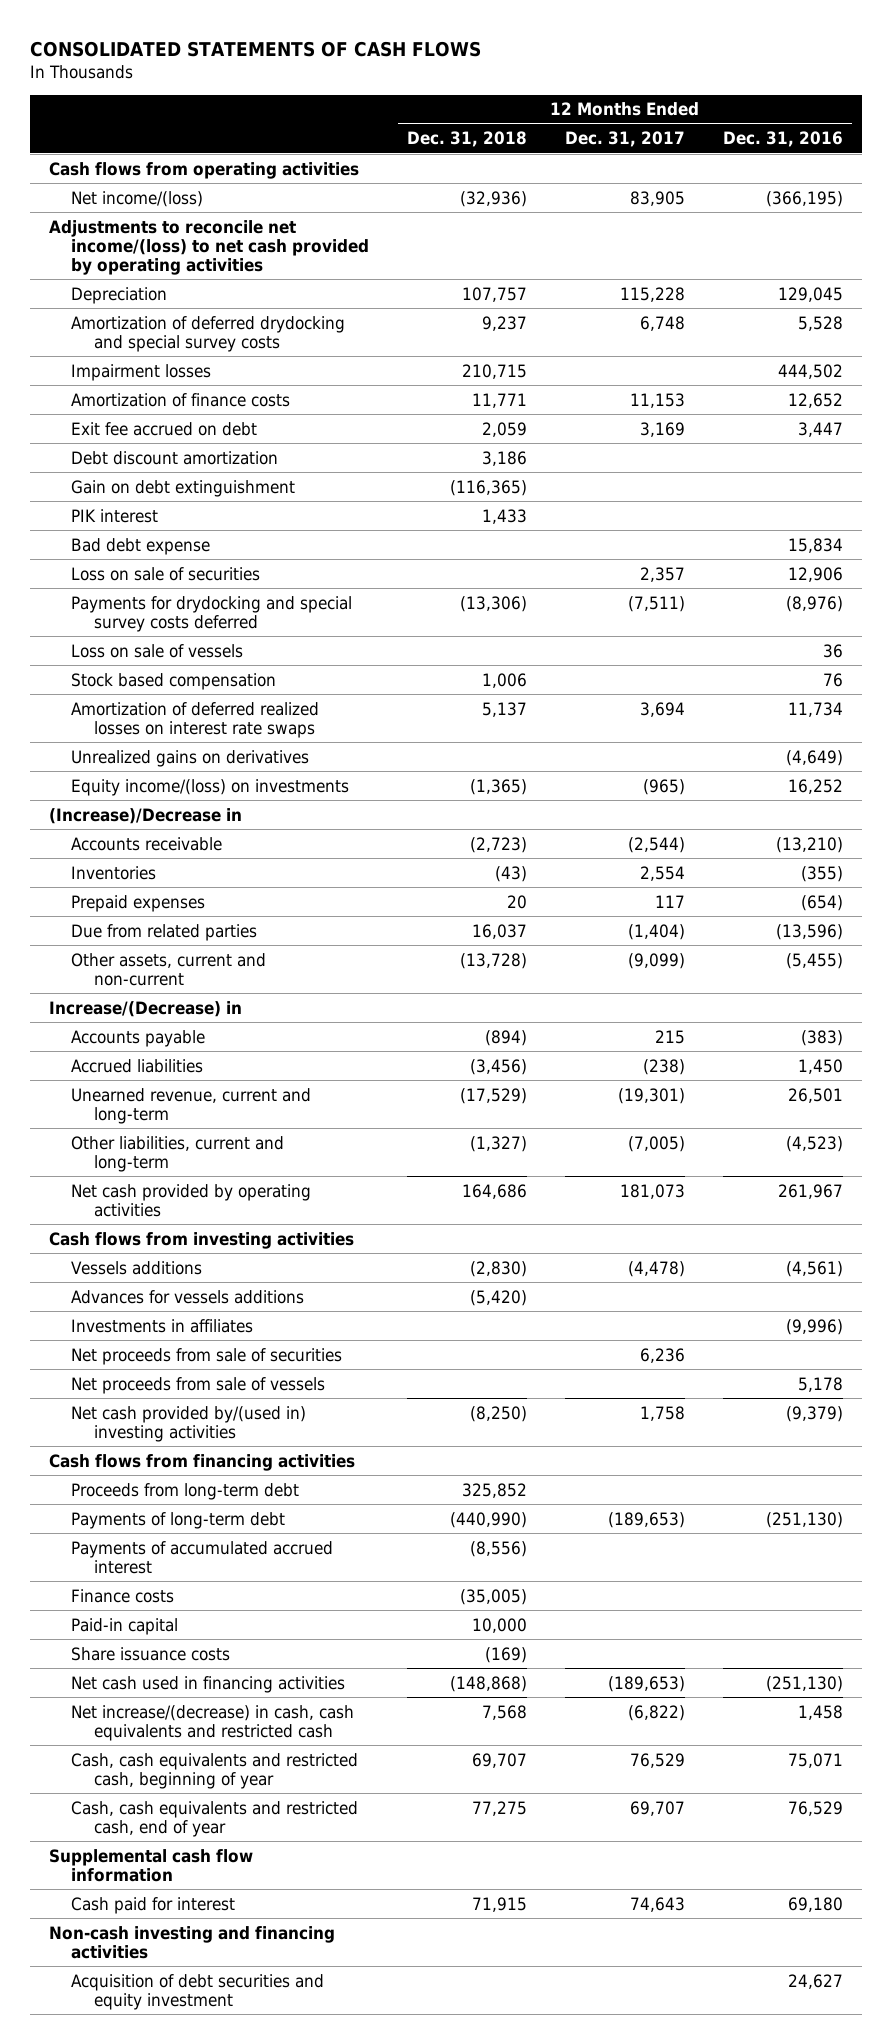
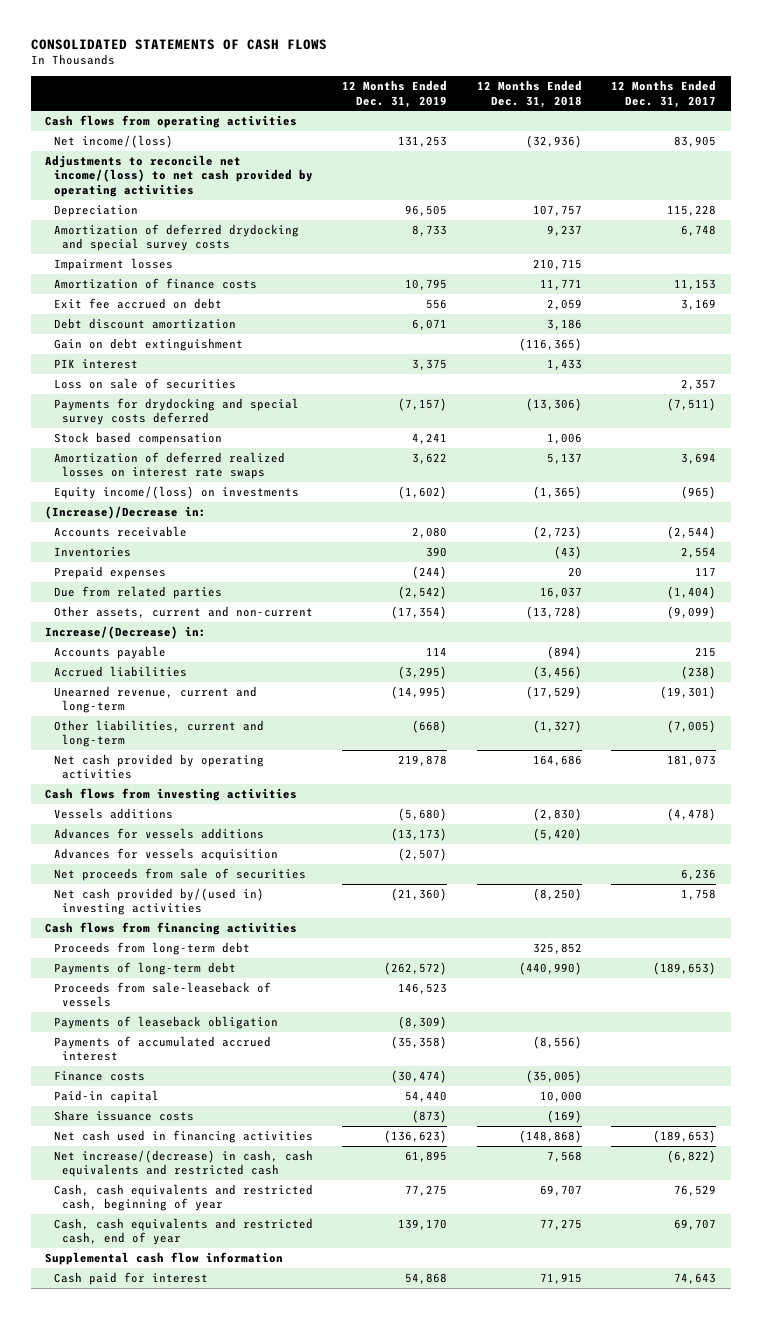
[722,131,843,148] Dec. 31, 2016 -> none
none -> [342,80,448,108] 12 Months Ended Dec. 31, 2019
[71,537,211,555] Bad debt expense -> none
[71,643,244,658] Loss on sale of vessels -> none
[71,749,310,767] Unrealized gains on derivatives -> none
[48,807,242,824] (Increase)/Decrease in -> [45,506,207,520] (Increase)/Decrease in:
[48,1000,242,1017] Increase/(Decrease) in -> [45,626,207,640] Increase/(Decrease) in:
[71,1318,254,1333] Investments in affiliates -> none
none -> [53,848,278,862] Advances for vessels acquisition
[71,1376,326,1394] Net proceeds from sale of vessels -> none
none -> [53,982,271,1008] Proceeds from sale-leaseback of vessels
none -> [53,1016,278,1030] Payments of leaseback obligation
[48,1925,335,1959] Non-cash investing and financing activities -> none
[71,1973,325,2010] Acquisition of debt securities and equity investment -> none

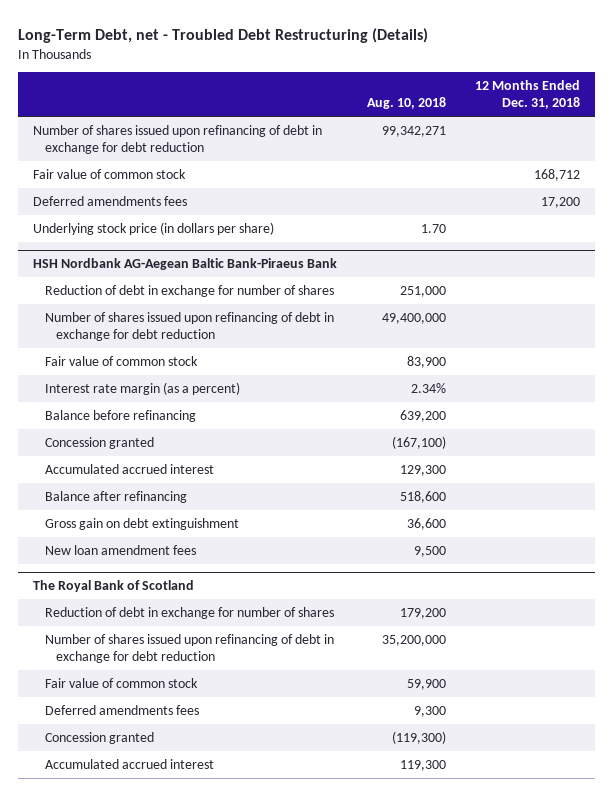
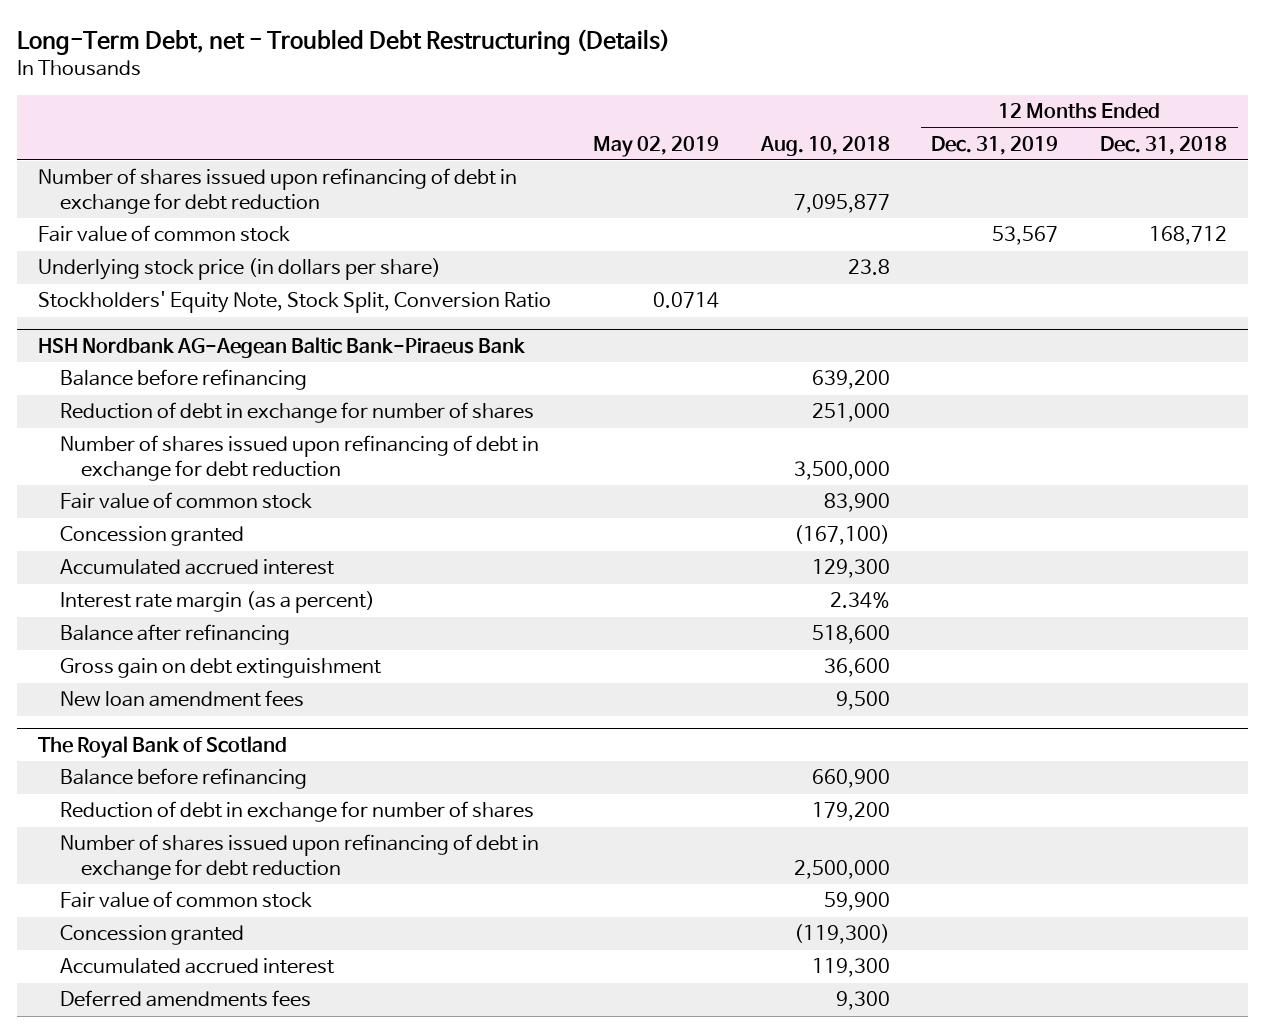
none -> [592,135,719,157] May 02, 2019
none -> [931,135,1059,155] Dec. 31, 2019
[381,125,446,137] 99,342,271 -> [793,193,890,213] 7,095,877
[33,195,188,206] Deferred amendments fees -> none
[420,223,446,233] 1.70 -> [847,259,890,276] 23.8
none -> [38,291,552,314] Stockholders' Equity Note, Stock Split, Conversion Ratio
[44,409,196,422] Balance before refinancing -> [59,369,307,391] Balance before refinancing
[381,312,446,324] 49,400,000 -> [793,460,890,480] 3,500,000
[44,381,240,395] Interest rate margin (as a percent) -> [59,591,375,614] Interest rate margin (as a percent)
none -> [59,768,307,790] Balance before refinancing
[381,634,446,646] 35,200,000 -> [793,859,890,879] 2,500,000
[44,704,199,715] Deferred amendments fees -> [59,990,311,1008] Deferred amendments fees

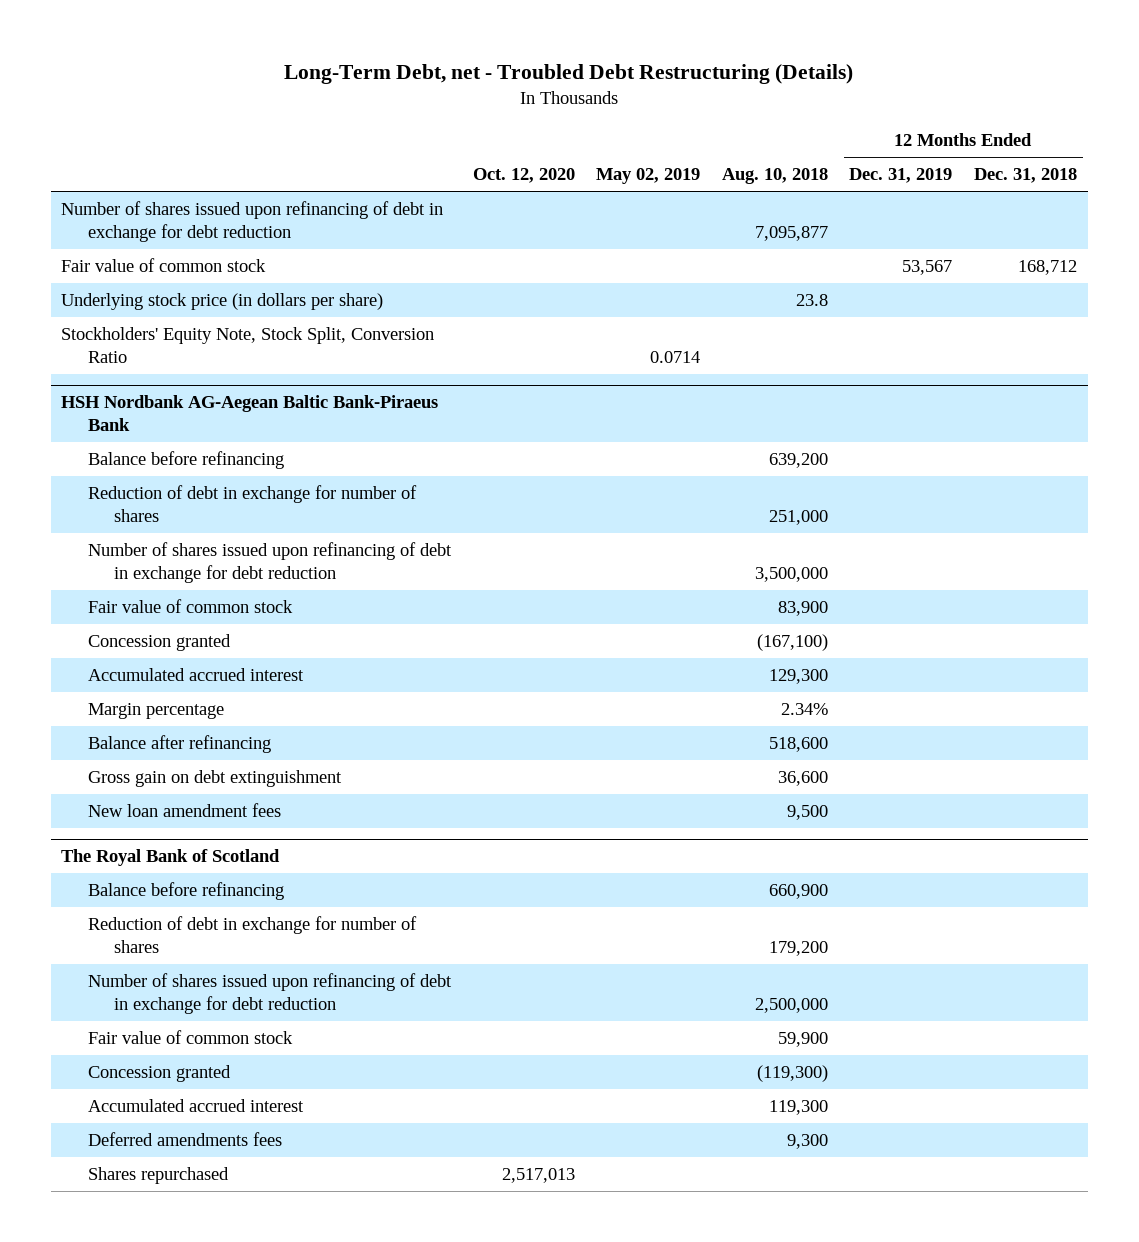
none -> [472,168,575,184] Oct. 12, 2020
[59,591,375,614] Interest rate margin (as a percent) -> [87,703,224,720] Margin percentage
none -> [87,1167,229,1185] Shares repurchased

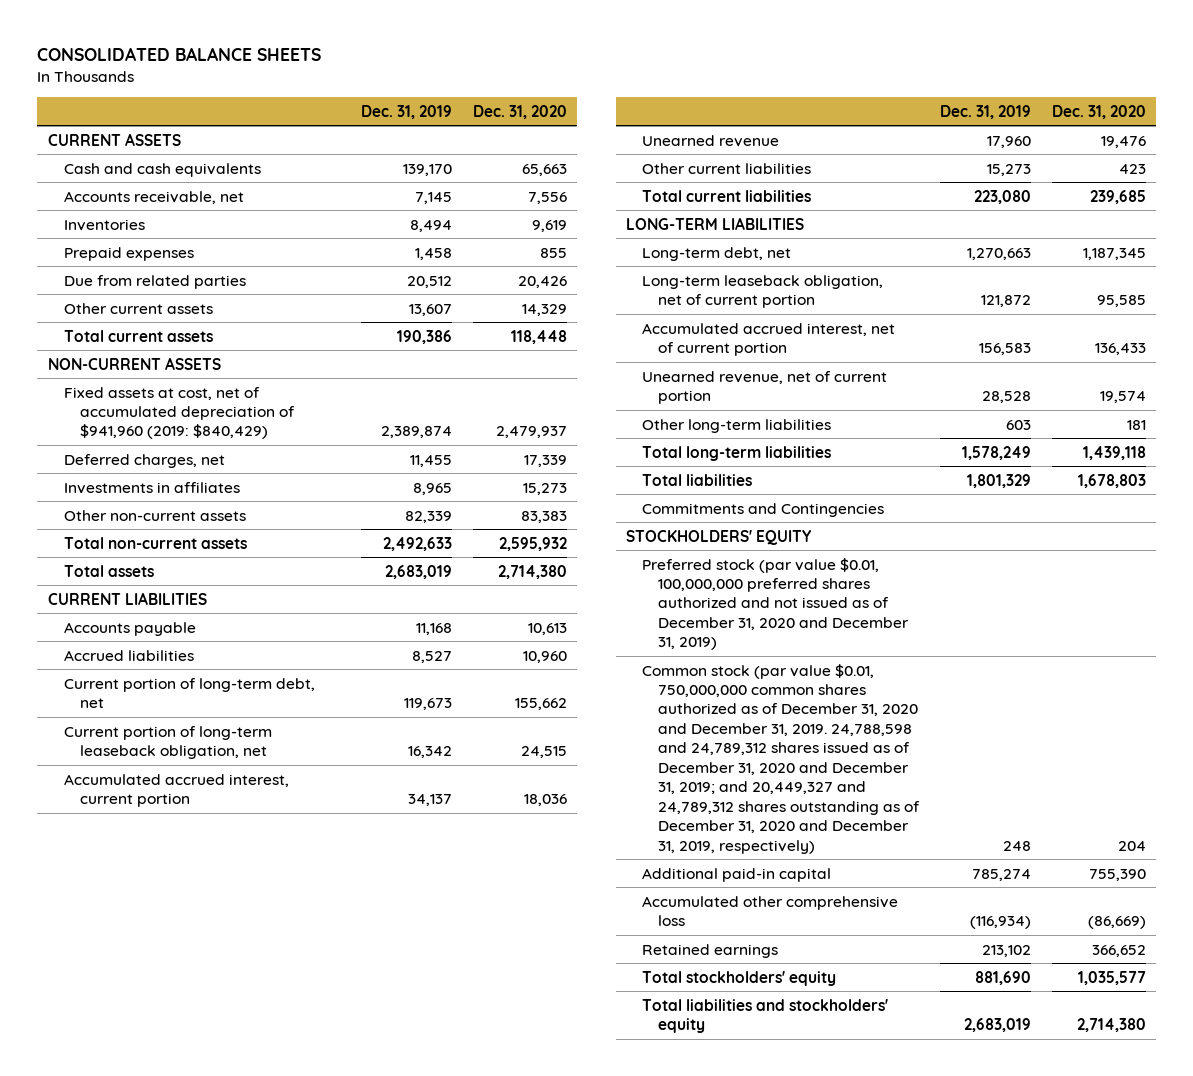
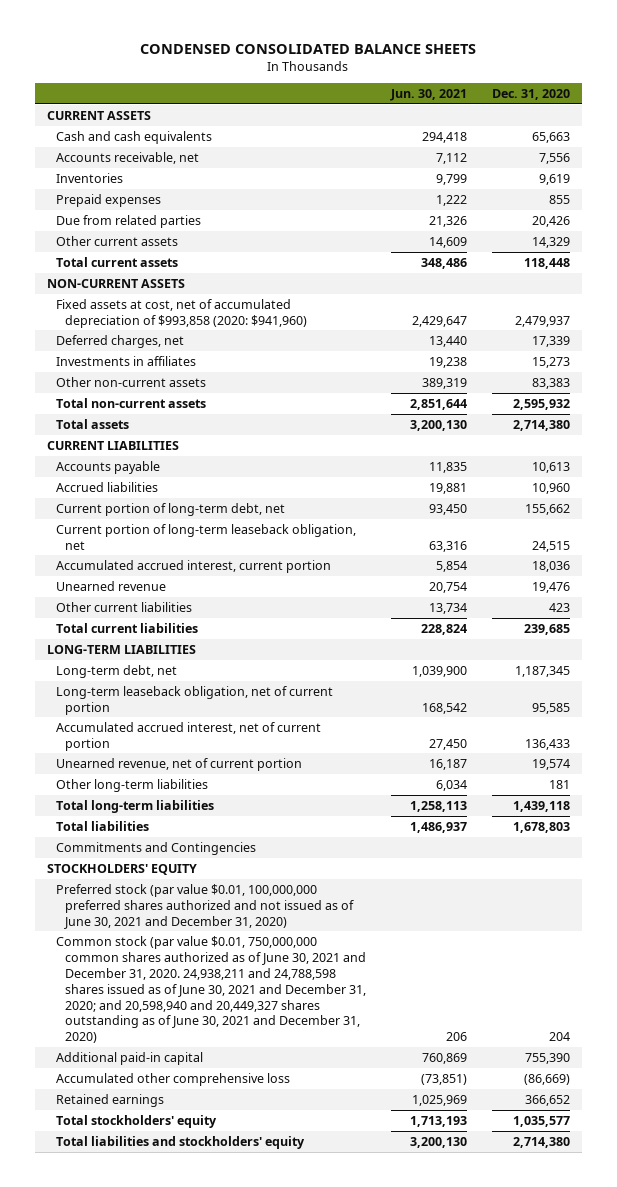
[37,47,322,62] CONSOLIDATED BALANCE SHEETS -> [140,43,477,54] CONDENSED CONSOLIDATED BALANCE SHEETS
[361,104,453,119] Dec. 31, 2019 -> none
none -> [390,88,468,101] Jun. 30, 2021
[63,386,295,440] Fixed assets at cost, net of accumulated depreciation of $941,960 (2019: $840,429) -> [56,298,308,328] Fixed assets at cost, net of accumulated depreciation of $993,858 (2020: $941,960)
[642,557,910,651] Preferred stock (par value $0.01, 100,000,000 preferred shares authorized and not issued as of December 31, 2020 and December 31, 2019) -> [56,883,355,929] Preferred stock (par value $0.01, 100,000,000 preferred shares authorized and not issued as of June 30, 2021 and December 31, 2020)
[642,663,921,854] Common stock (par value $0.01, 750,000,000 common shares authorized as of December 31, 2020 and December 31, 2019. 24,788,598 and 24,789,312 shares issued as of December 31, 2020 and December 31, 2019; and 20,449,327 and 24,789,312 shares outstanding as of December 31, 2020 and December 31, 2019, respectively) -> [56,935,367,1044] Common stock (par value $0.01, 750,000,000 common shares authorized as of June 30, 2021 and December 31, 2020. 24,938,211 and 24,788,598 shares issued as of June 30, 2021 and December 31, 2020; and 20,598,940 and 20,449,327 shares outstanding as of June 30, 2021 and December 31, 2020)

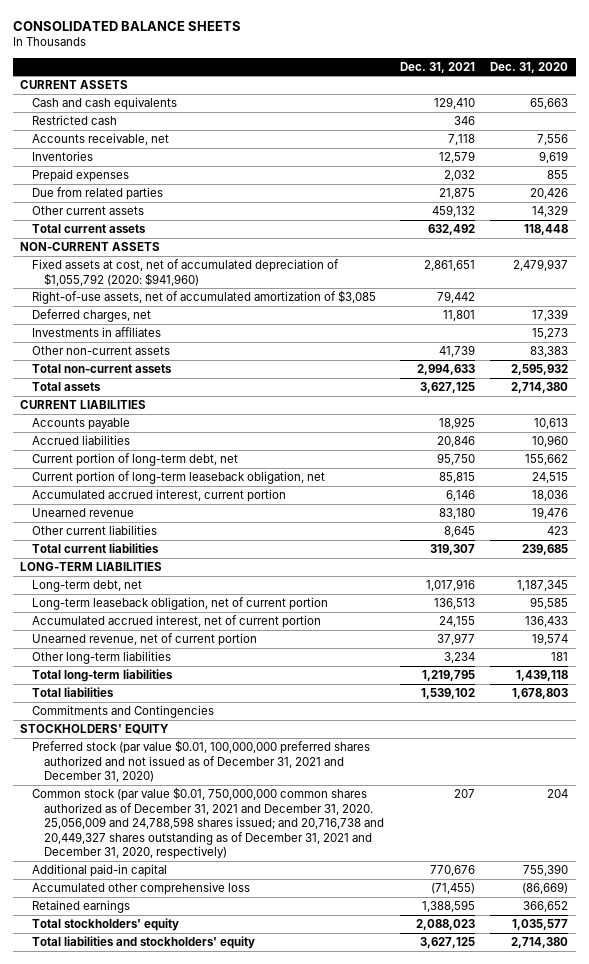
[140,43,477,54] CONDENSED CONSOLIDATED BALANCE SHEETS -> [12,20,241,31] CONSOLIDATED BALANCE SHEETS
[390,88,468,101] Jun. 30, 2021 -> none
none -> [399,61,475,73] Dec. 31, 2021
none -> [32,115,118,126] Restricted cash
[56,298,308,328] Fixed assets at cost, net of accumulated depreciation of $993,858 (2020: $941,960) -> [32,259,340,286] Fixed assets at cost, net of accumulated depreciation of $1,055,792 (2020: $941,960)
none -> [32,290,377,305] Right-of-use assets, net of accumulated amortization of $3,085
[56,883,355,929] Preferred stock (par value $0.01, 100,000,000 preferred shares authorized and not issued as of June 30, 2021 and December 31, 2020) -> [32,740,371,783] Preferred stock (par value $0.01, 100,000,000 preferred shares authorized and not issued as of December 31, 2021 and December 31, 2020)
[56,935,367,1044] Common stock (par value $0.01, 750,000,000 common shares authorized as of June 30, 2021 and December 31, 2020. 24,938,211 and 24,788,598 shares issued as of June 30, 2021 and December 31, 2020; and 20,598,940 and 20,449,327 shares outstanding as of June 30, 2021 and December 31, 2020) -> [32,787,385,860] Common stock (par value $0.01, 750,000,000 common shares authorized as of December 31, 2021 and December 31, 2020. 25,056,009 and 24,788,598 shares issued; and 20,716,738 and 20,449,327 shares outstanding as of December 31, 2021 and December 31, 2020, respectively)

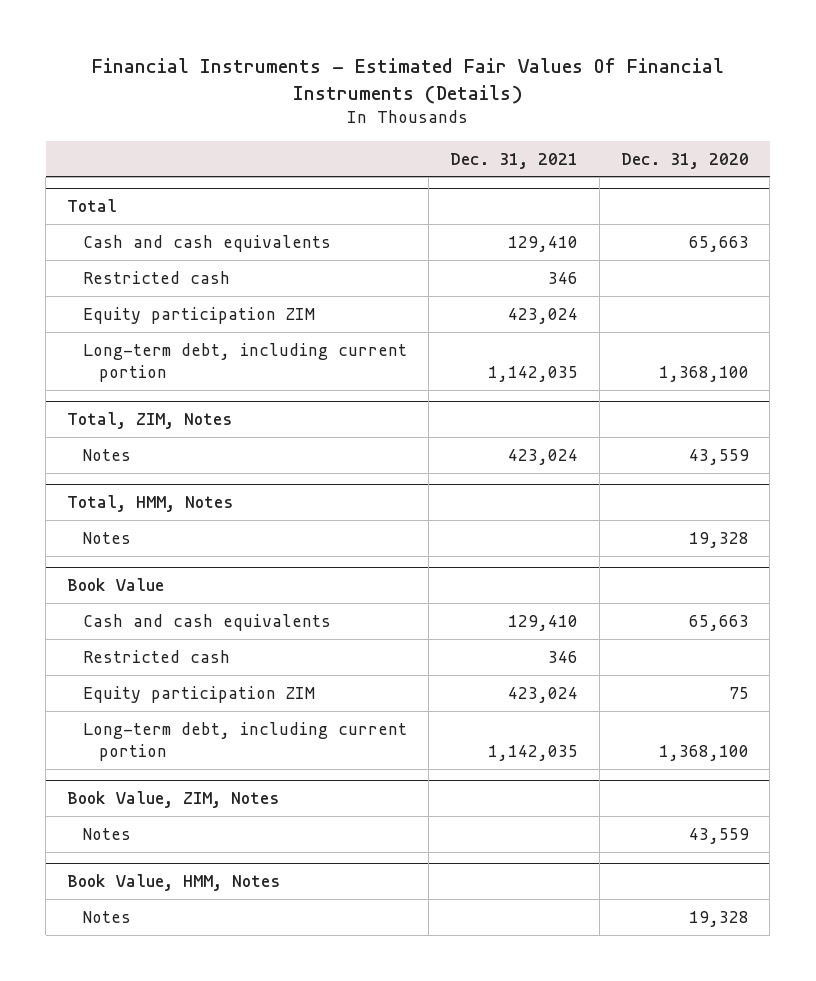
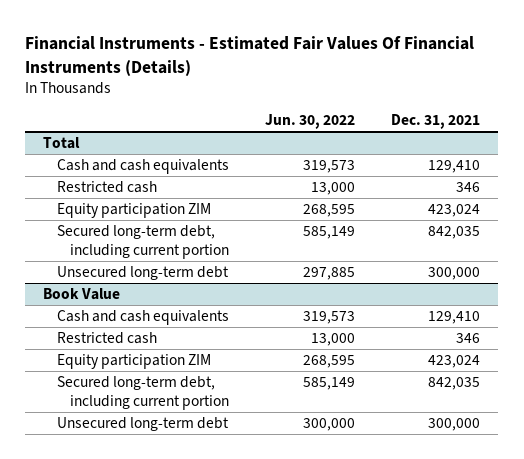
[620,152,749,169] Dec. 31, 2020 -> none
none -> [265,114,356,130] Jun. 30, 2022
[67,411,233,429] Total, ZIM, Notes -> none
[82,448,131,461] Notes -> none
[67,494,234,512] Total, HMM, Notes -> none
[82,531,131,544] Notes -> none
[82,342,407,383] Long-term debt, including current portion -> [56,225,230,259] Secured long-term debt, including current portion
[487,366,578,383] 1,142,035 -> [428,226,481,240] 842,035
none -> [56,266,229,281] Unsecured long-term debt
[67,790,280,808] Book Value, ZIM, Notes -> none
[82,827,131,840] Notes -> none
[67,873,281,891] Book Value, HMM, Notes -> none
[82,910,131,923] Notes -> none
[82,721,407,762] Long-term debt, including current portion -> [56,376,230,410] Secured long-term debt, including current portion
[487,745,578,762] 1,142,035 -> [428,377,481,391] 842,035
none -> [56,417,229,432] Unsecured long-term debt

